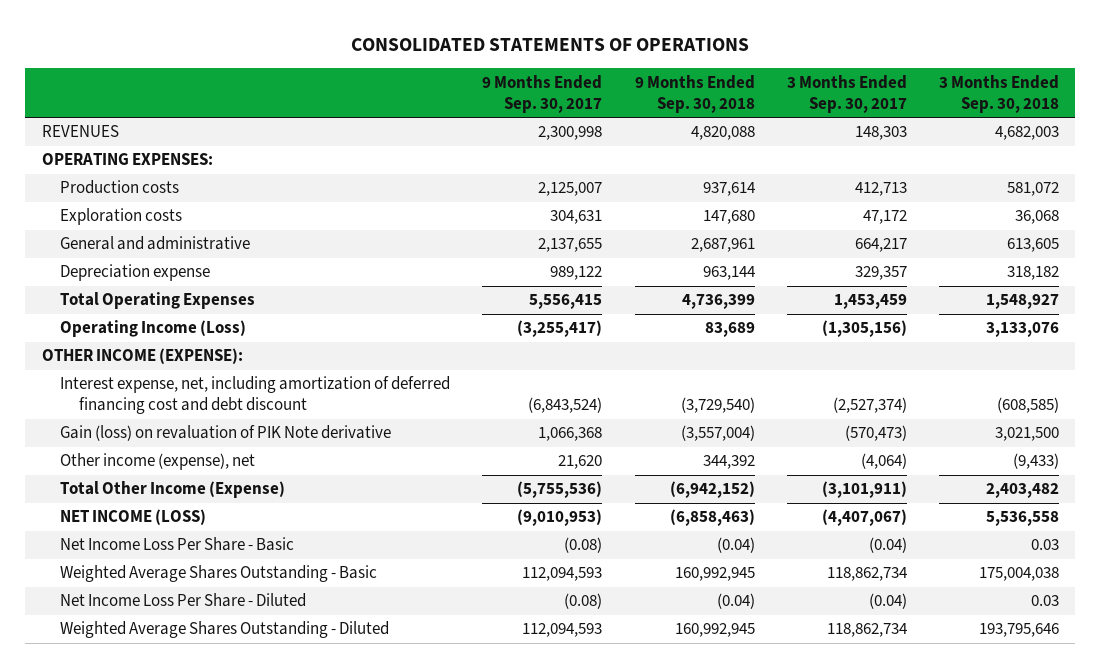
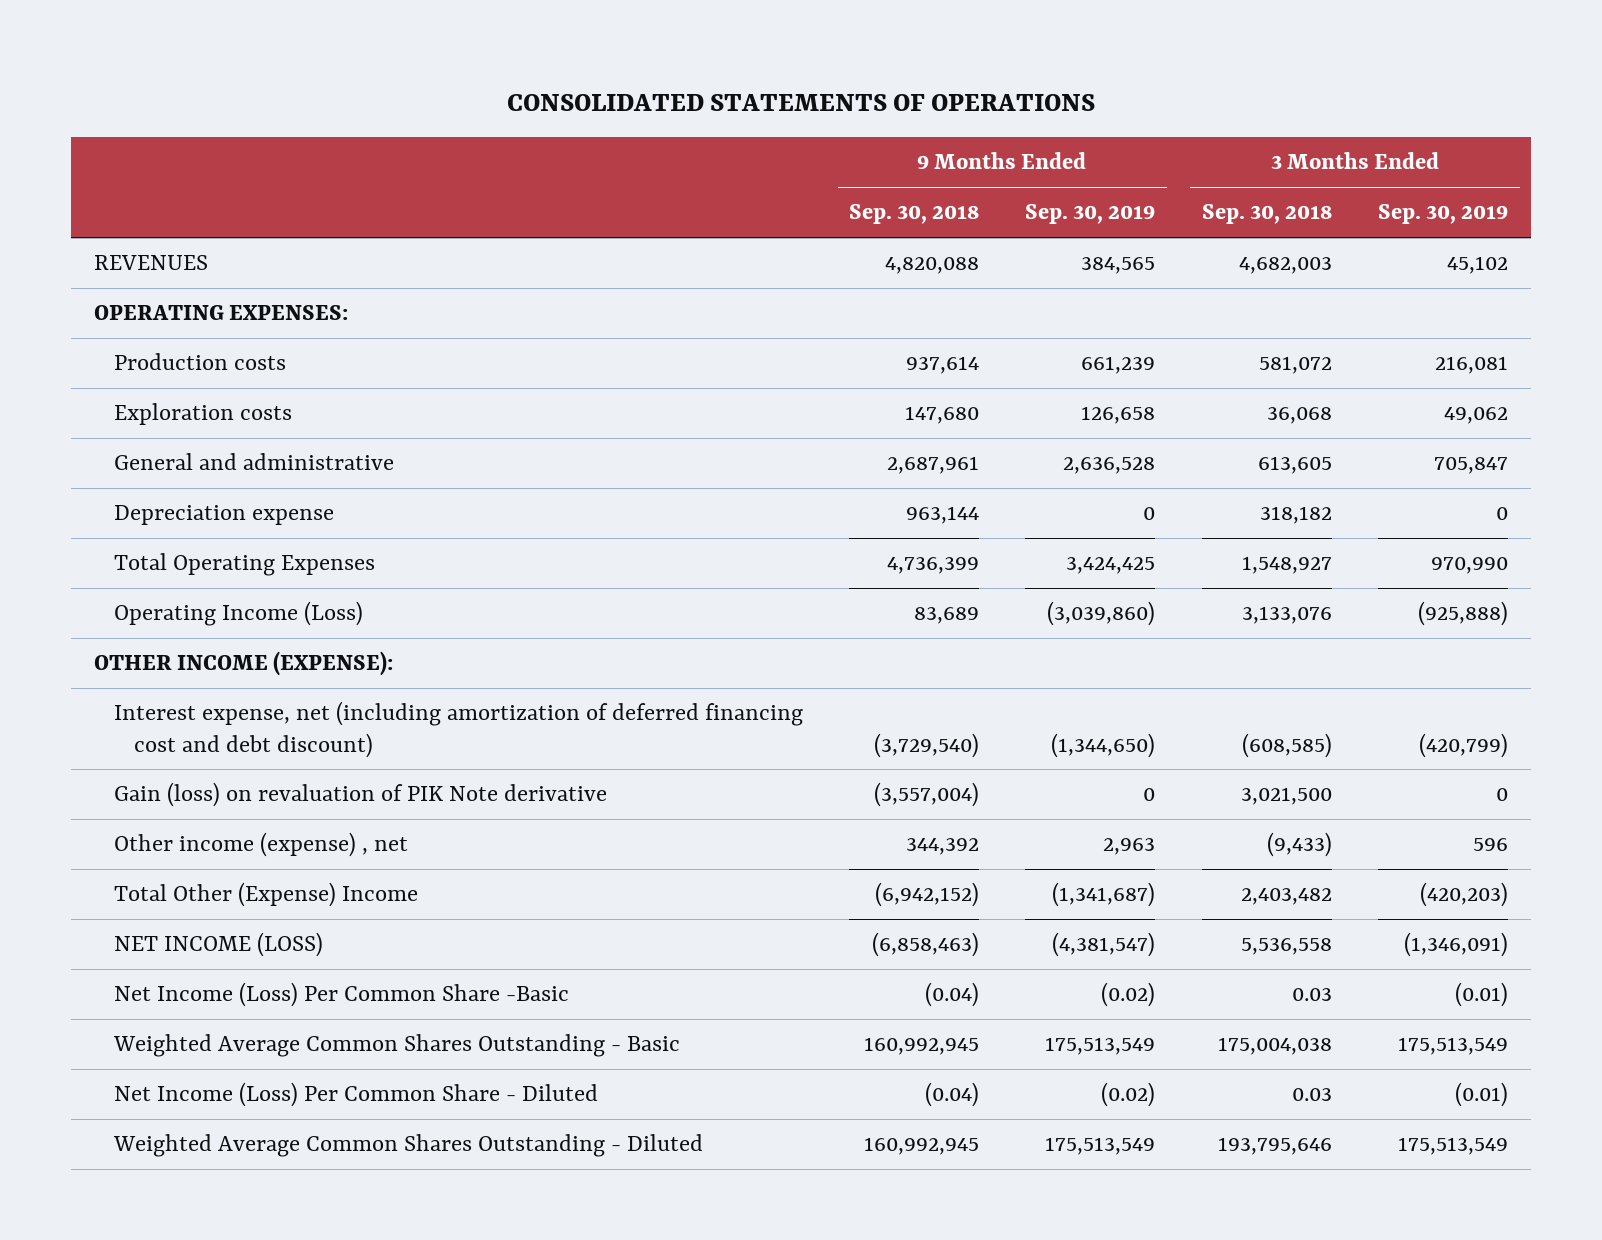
[482,74,603,113] 9 Months Ended Sep. 30, 2017 -> none
[787,74,908,113] 3 Months Ended Sep. 30, 2017 -> none
none -> [1025,204,1156,225] Sep. 30, 2019
none -> [1377,204,1508,225] Sep. 30, 2019
[60,376,451,415] Interest expense, net, including amortization of deferred financing cost and debt discount -> [113,701,803,758] Interest expense, net (including amortization of deferred financing cost and debt discount)
[60,453,256,471] Other income (expense), net -> [113,832,408,858] Other income (expense) , net
[60,481,286,499] Total Other Income (Expense) -> [113,882,418,908] Total Other (Expense) Income
[60,537,295,552] Net Income Loss Per Share - Basic -> [113,982,569,1008] Net Income (Loss) Per Common Share -Basic
[60,565,378,583] Weighted Average Shares Outstanding - Basic -> [112,1034,680,1058] Weighted Average Common Shares Outstanding - Basic
[60,593,307,608] Net Income Loss Per Share - Diluted -> [113,1082,598,1108] Net Income (Loss) Per Common Share - Diluted
[60,621,390,639] Weighted Average Shares Outstanding - Diluted -> [112,1134,703,1158] Weighted Average Common Shares Outstanding - Diluted

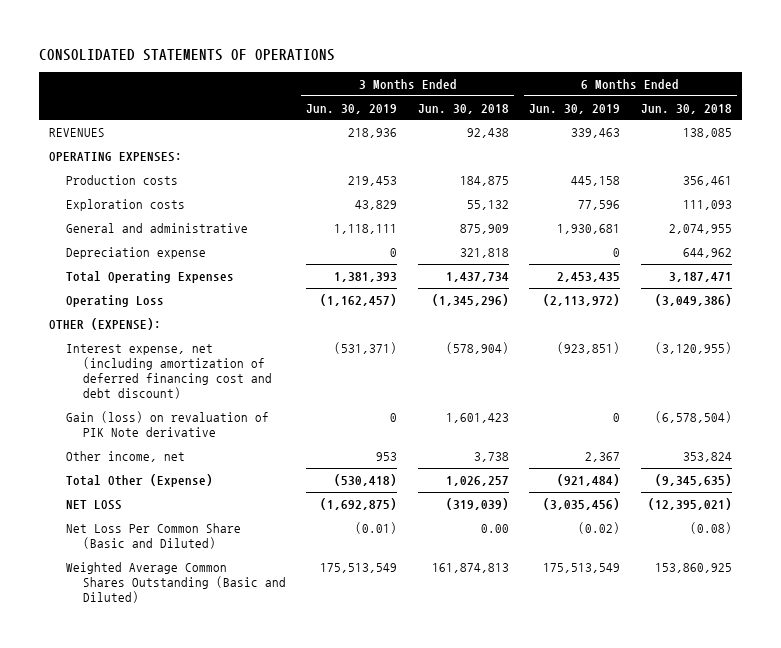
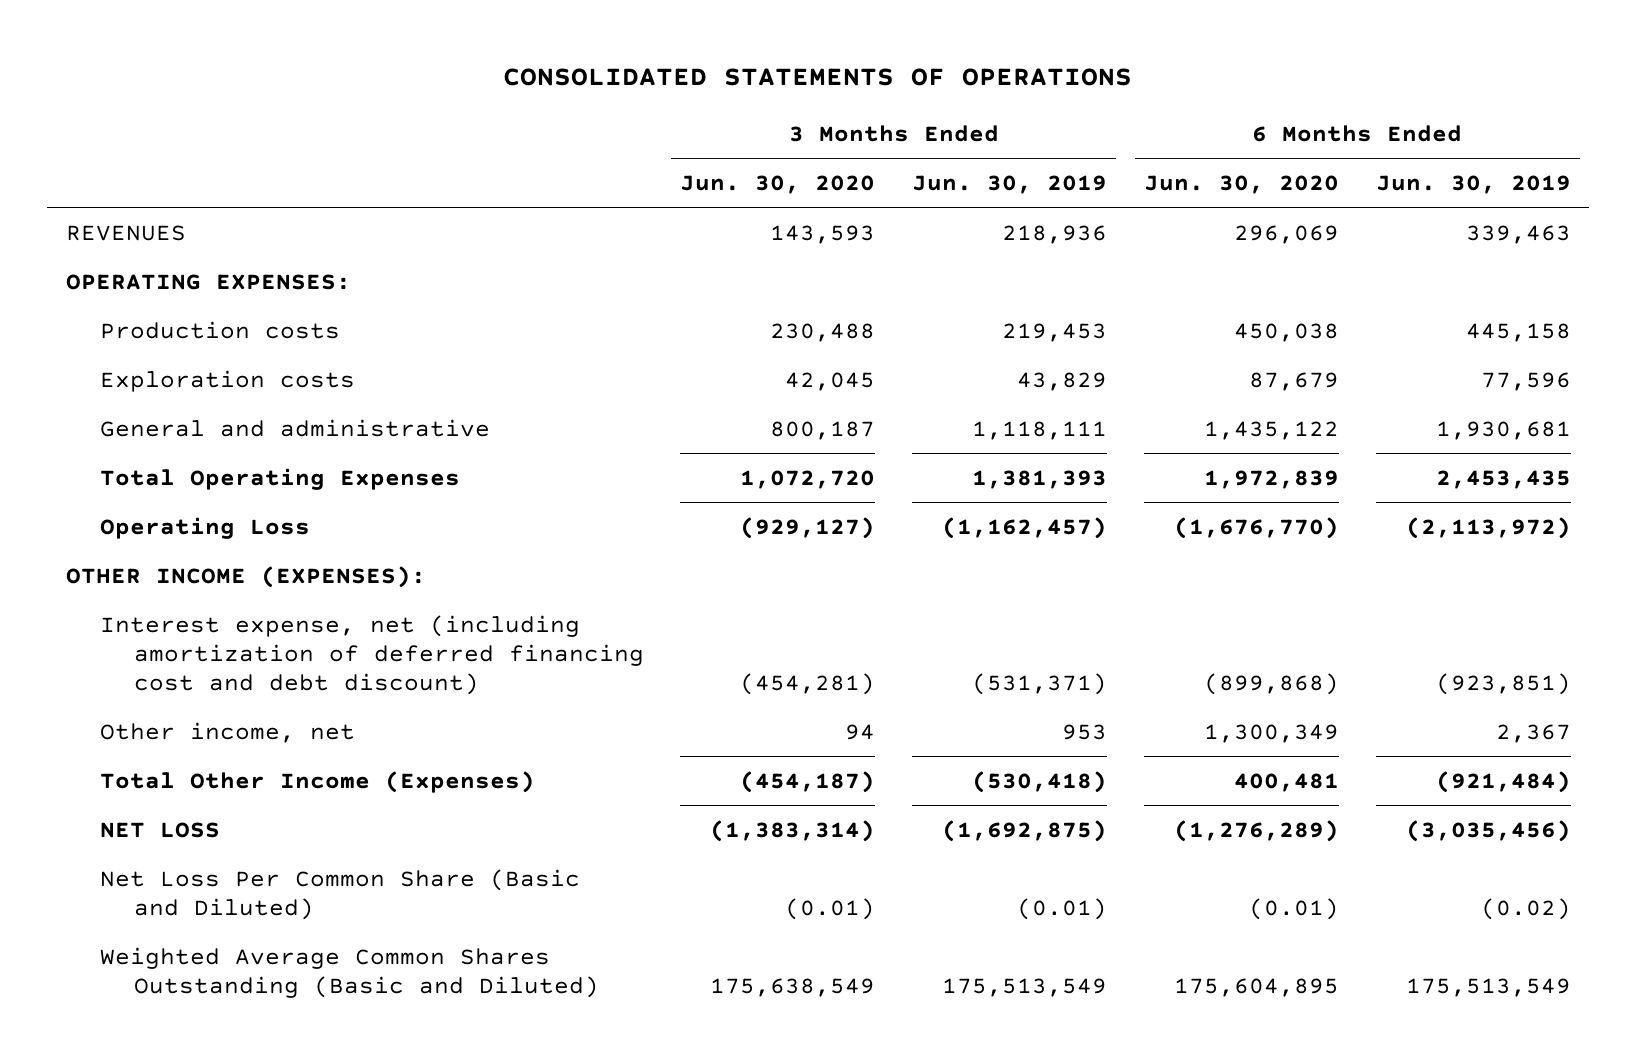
[417,103,509,114] Jun. 30, 2018 -> none
[640,103,732,114] Jun. 30, 2018 -> none
none -> [680,175,876,195] Jun. 30, 2020
none -> [1143,175,1339,195] Jun. 30, 2020
[66,246,207,259] Depreciation expense -> none
[49,317,162,330] OTHER (EXPENSE): -> [65,565,426,588] OTHER INCOME (EXPENSES):
[66,410,270,437] Gain (loss) on revaluation of PIK Note derivative -> none
[66,473,214,487] Total Other (Expense) -> [99,770,535,793] Total Other Income (Expenses)

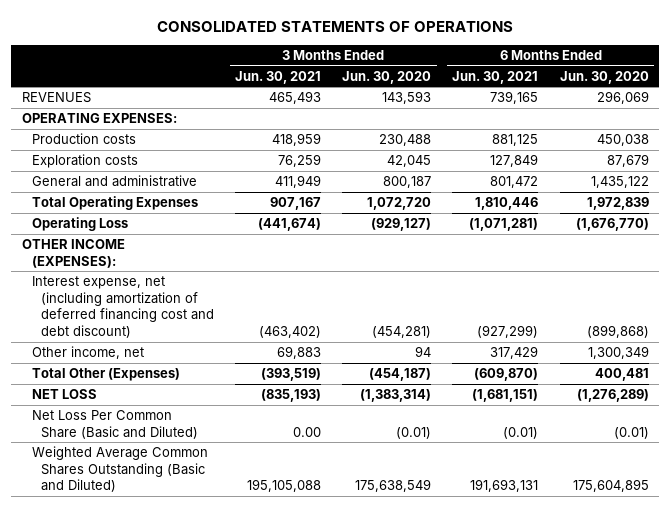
[912,175,1108,195] Jun. 30, 2019 -> none
[1375,175,1571,195] Jun. 30, 2019 -> none
none -> [235,70,322,84] Jun. 30, 2021
none -> [452,70,539,84] Jun. 30, 2021
[99,770,535,793] Total Other Income (Expenses) -> [31,368,180,382] Total Other (Expenses)

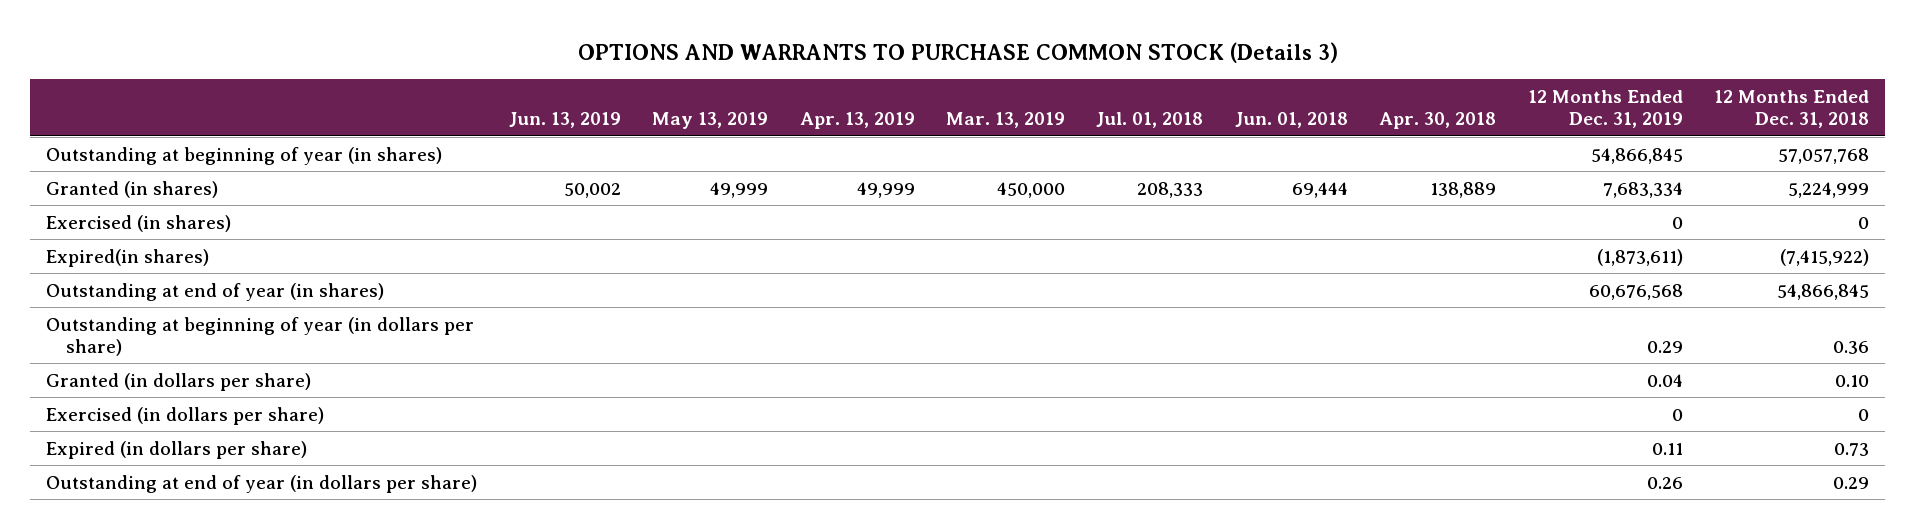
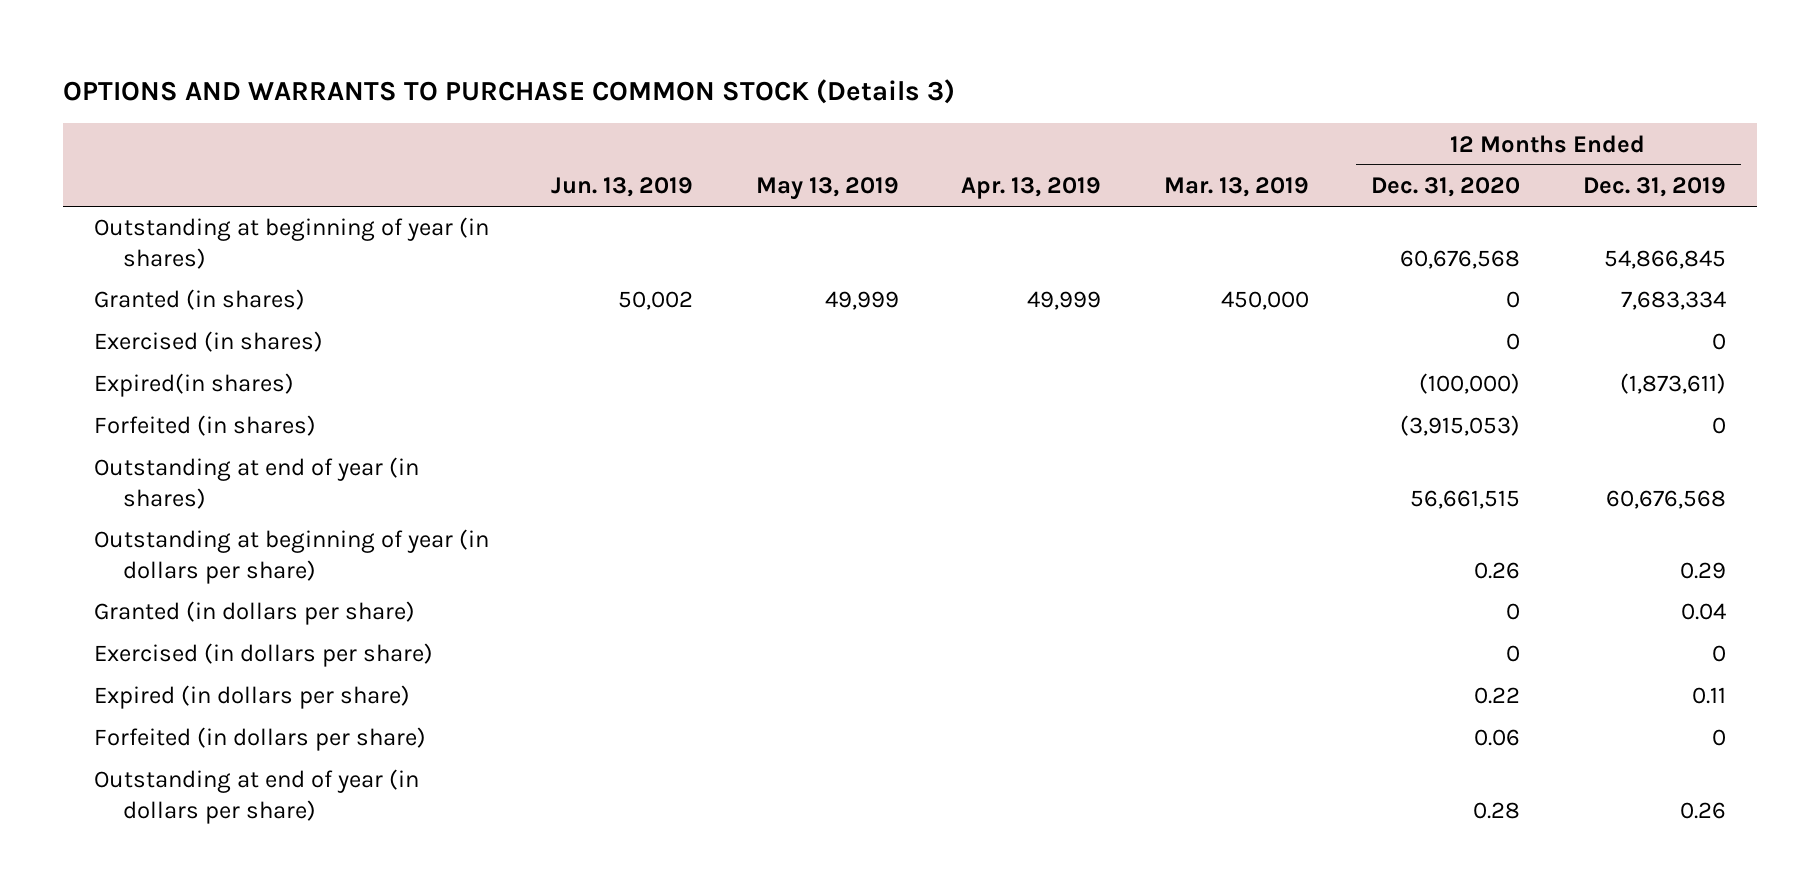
[1096,112,1204,129] Jul. 01, 2018 -> none
[1234,112,1348,129] Jun. 01, 2018 -> none
[1379,112,1497,130] Apr. 30, 2018 -> none
[1714,89,1870,129] 12 Months Ended Dec. 31, 2018 -> none
none -> [1371,177,1521,198] Dec. 31, 2020
none -> [93,415,316,437] Forfeited (in shares)
none -> [93,727,426,752] Forfeited (in dollars per share)

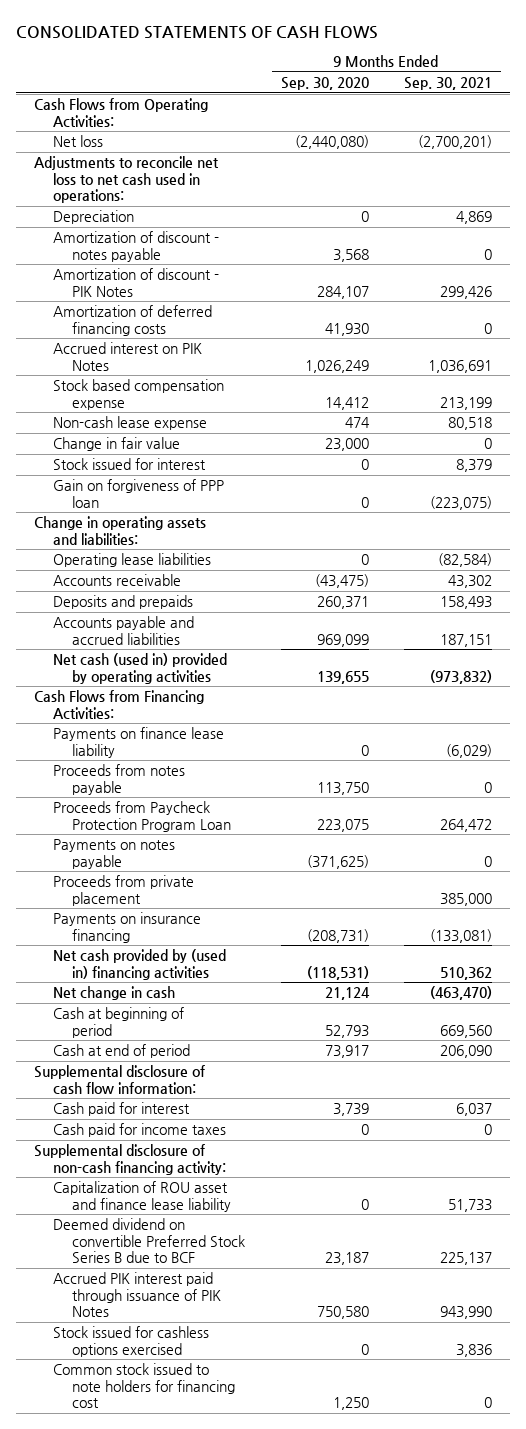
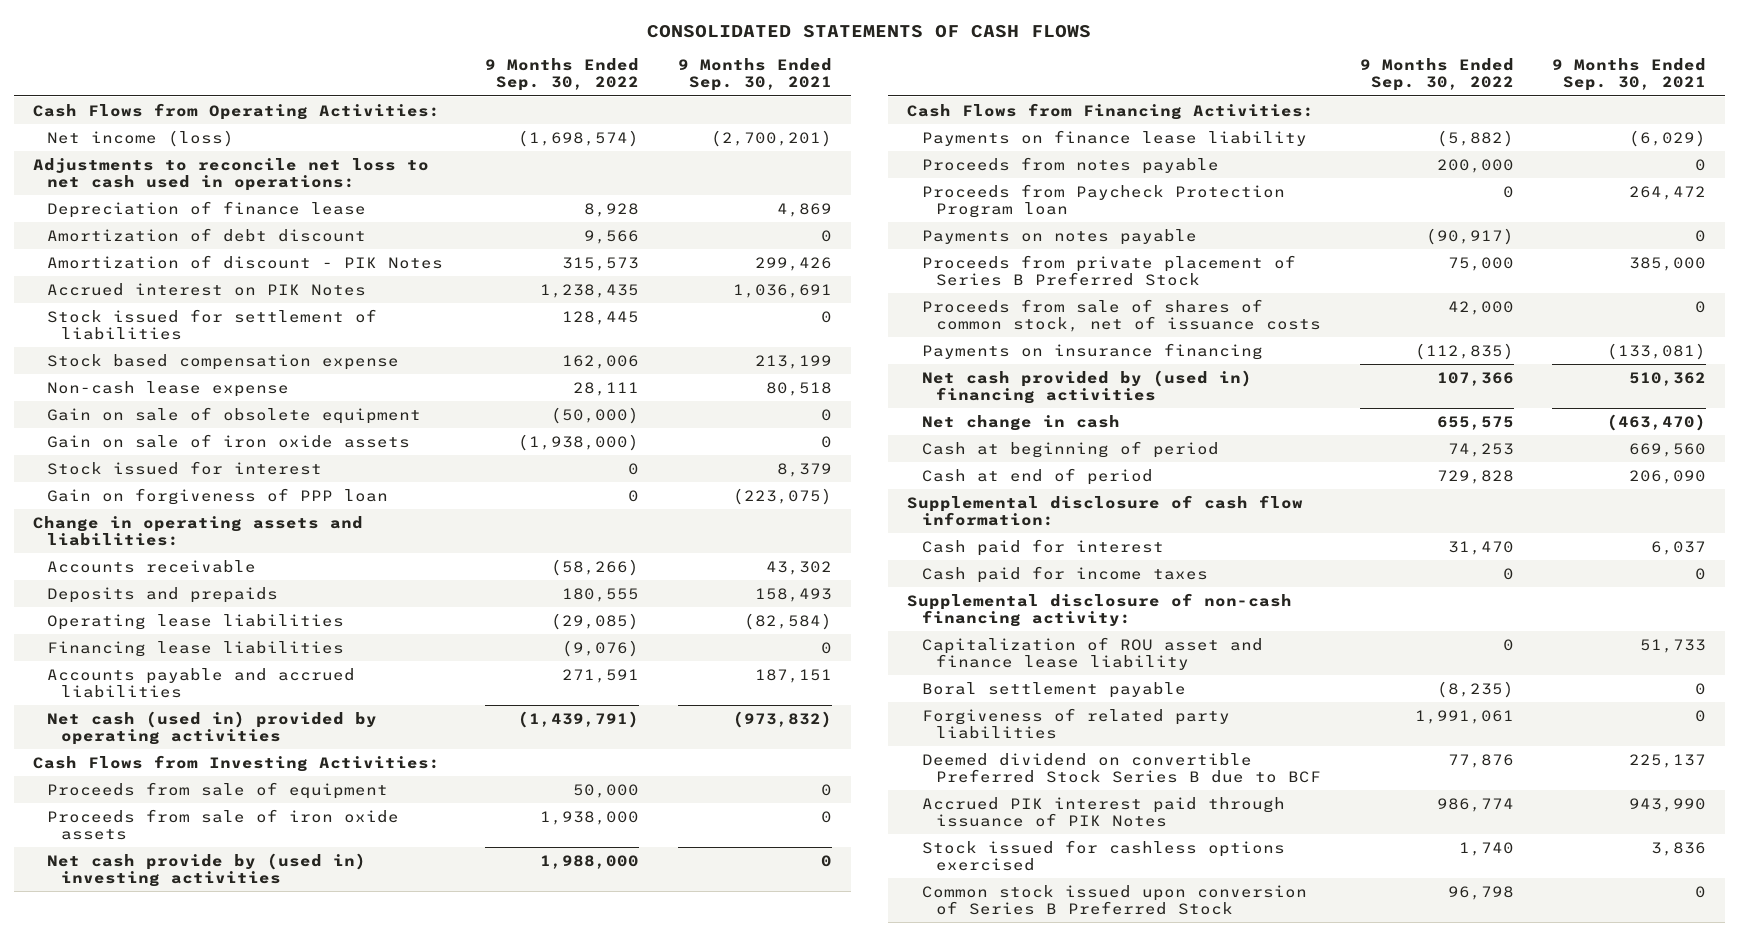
[280,76,369,90] Sep. 30, 2020 -> none
none -> [484,58,639,92] 9 Months Ended Sep. 30, 2022
[52,135,103,148] Net loss -> [47,129,235,147] Net income (loss)
[52,210,134,225] Depreciation -> [47,200,367,218] Depreciation of finance lease
[52,231,219,262] Amortization of discount - notes payable -> [47,227,367,242] Amortization of debt discount
[52,305,212,336] Amortization of deferred financing costs -> none
none -> [47,308,378,340] Stock issued for settlement of liabilities
[52,437,180,452] Change in fair value -> none
none -> [47,406,422,424] Gain on sale of obsolete equipment
none -> [47,433,411,448] Gain on sale of iron oxide assets
[52,553,211,568] Operating lease liabilities -> [47,613,345,630] Operating lease liabilities
none -> [47,640,345,657] Financing lease liabilities
none -> [32,754,440,772] Cash Flows from Investing Activities:
none -> [47,781,389,799] Proceeds from sale of equipment
none -> [47,808,400,840] Proceeds from sale of iron oxide assets
none -> [47,852,367,887] Net cash provide by (used in) investing activities
[52,801,231,832] Proceeds from Paycheck Protection Program Loan -> [921,183,1285,218] Proceeds from Paycheck Protection Program loan
[52,875,194,906] Proceeds from private placement -> [921,254,1296,286] Proceeds from private placement of Series B Preferred Stock
none -> [921,298,1321,332] Proceeds from sale of shares of common stock, net of issuance costs
none -> [921,681,1186,698] Boral settlement payable
none -> [921,707,1230,739] Forgiveness of related party liabilities
[52,1363,235,1409] Common stock issued to note holders for financing cost -> none
none -> [921,884,1307,915] Common stock issued upon conversion of Series B Preferred Stock

